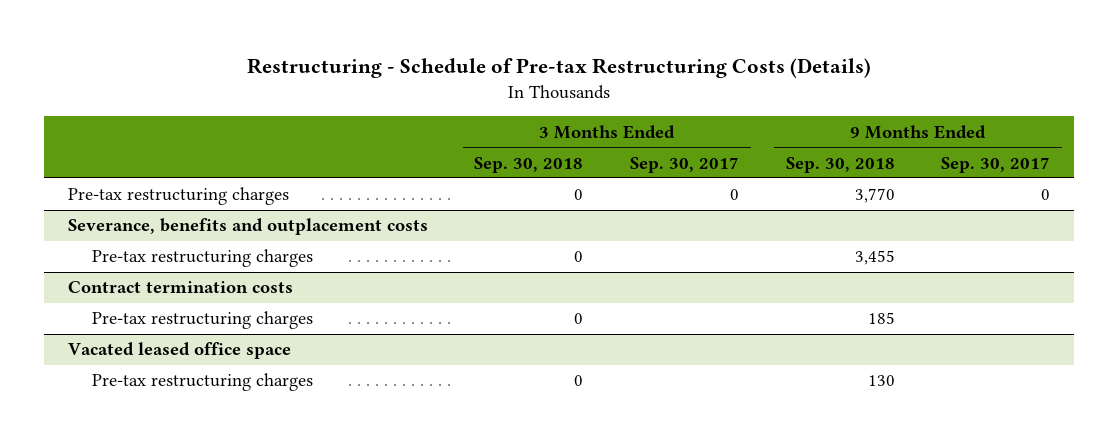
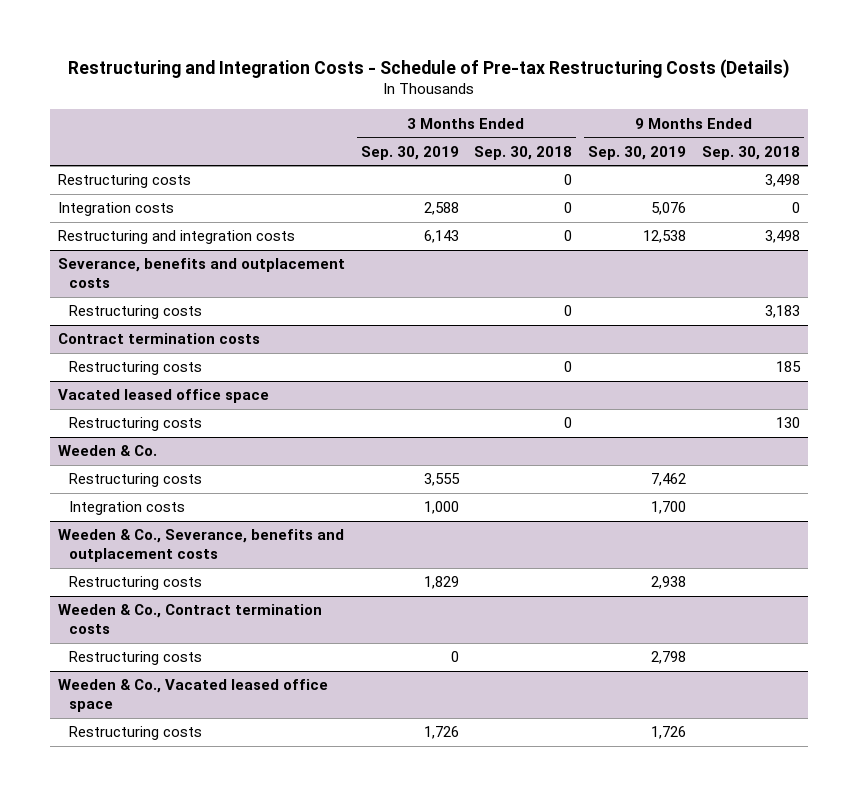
[246,57,871,78] Restructuring - Schedule of Pre-tax Restructuring Costs (Details) -> [67,58,790,78] Restructuring and Integration Costs - Schedule of Pre-tax Restructuring Costs (Details)
[629,156,739,173] Sep. 30, 2017 -> none
[941,156,1051,173] Sep. 30, 2017 -> none
none -> [360,145,459,160] Sep. 30, 2019
none -> [588,145,687,160] Sep. 30, 2019
[67,187,289,206] Pre-tax restructuring charges -> [57,174,191,189] Restructuring costs
[854,188,895,204] 3,770 -> [764,174,800,188] 3,498
none -> [57,202,174,217] Integration costs
none -> [57,230,295,245] Restructuring and integration costs
[91,249,313,268] Pre-tax restructuring charges -> [68,305,202,320] Restructuring costs
[854,250,895,266] 3,455 -> [764,305,800,319] 3,183
[91,311,313,330] Pre-tax restructuring charges -> [68,361,202,376] Restructuring costs
[91,373,313,392] Pre-tax restructuring charges -> [68,417,202,432] Restructuring costs
none -> [57,445,157,457] Weeden & Co.
none -> [68,473,202,488] Restructuring costs
none -> [68,501,185,516] Integration costs
none -> [57,529,344,563] Weeden & Co., Severance, benefits and outplacement costs
none -> [68,576,202,591] Restructuring costs
none -> [57,604,322,635] Weeden & Co., Contract termination costs
none -> [68,651,202,666] Restructuring costs
none -> [57,679,328,713] Weeden & Co., Vacated leased office space
none -> [68,726,202,741] Restructuring costs

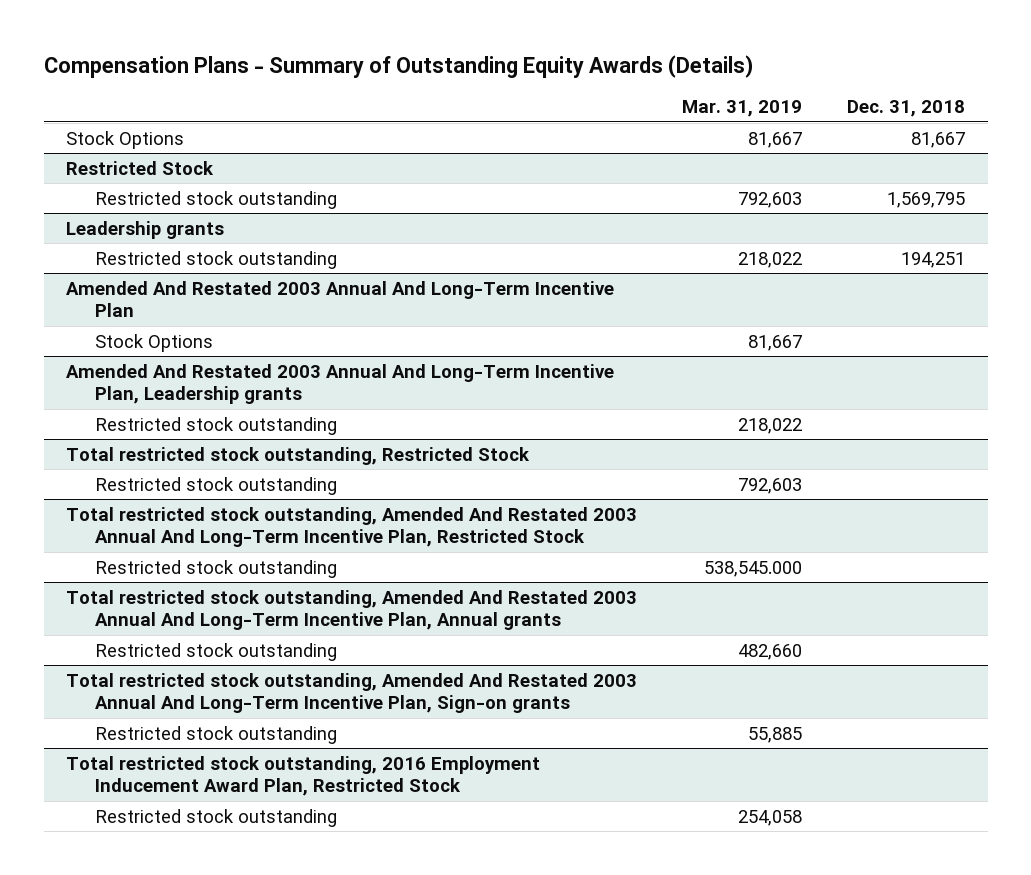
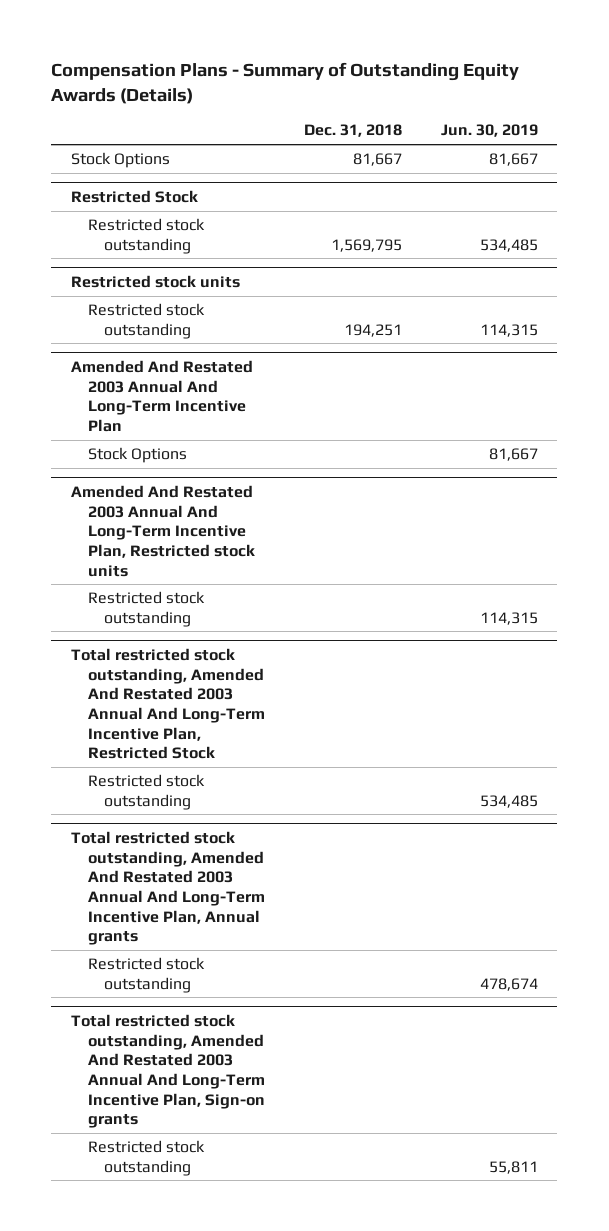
[682,100,803,118] Mar. 31, 2019 -> none
none -> [440,124,538,138] Jun. 30, 2019
[66,220,225,239] Leadership grants -> [70,274,240,288] Restricted stock units
[66,363,615,405] Amended And Restated 2003 Annual And Long-Term Incentive Plan, Leadership grants -> [70,484,255,577] Amended And Restated 2003 Annual And Long-Term Incentive Plan, Restricted stock units
[66,446,531,465] Total restricted stock outstanding, Restricted Stock -> none
[94,476,337,495] Restricted stock outstanding -> none
[66,755,541,797] Total restricted stock outstanding, 2016 Employment Inducement Award Plan, Restricted Stock -> none
[94,808,337,827] Restricted stock outstanding -> none

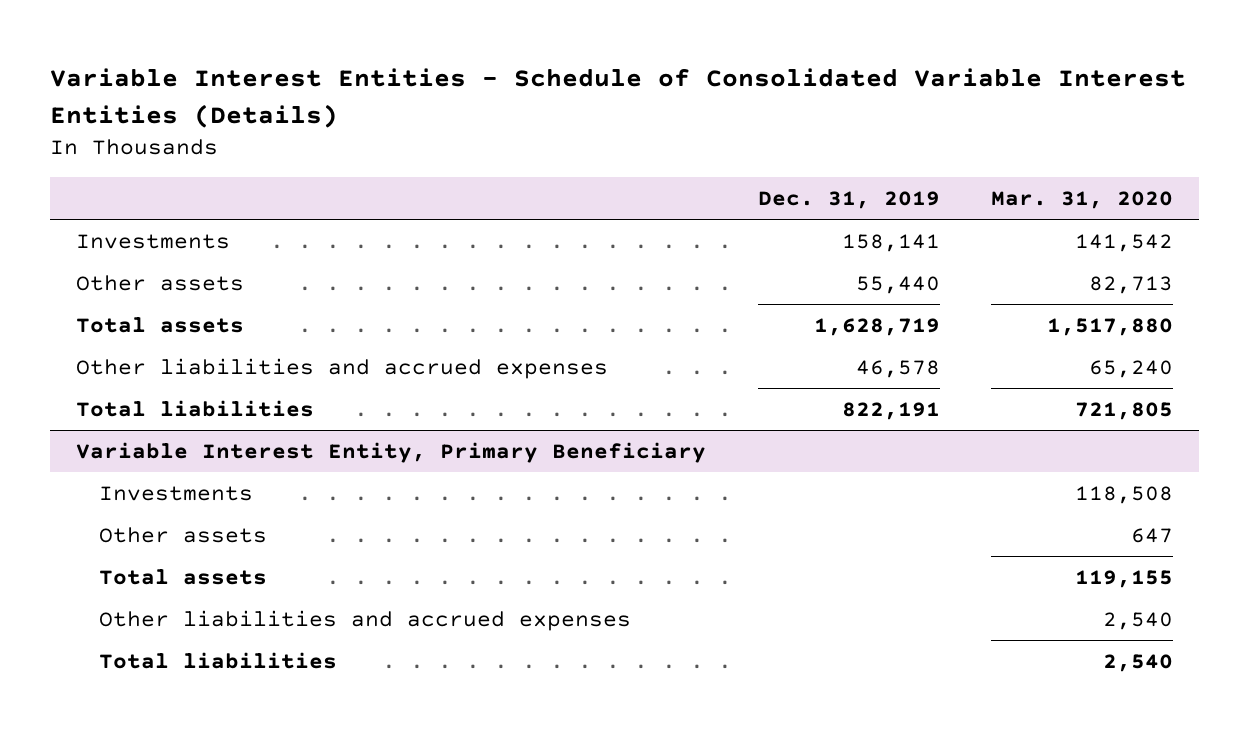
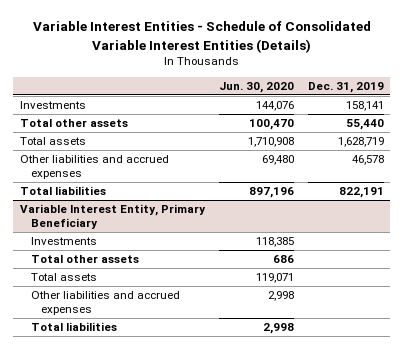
[991,191,1174,210] Mar. 31, 2020 -> none
none -> [218,82,294,94] Jun. 30, 2020
[76,274,245,291] Other assets -> [20,119,129,128] Total other assets
[99,526,268,543] Other assets -> [30,255,139,264] Total other assets

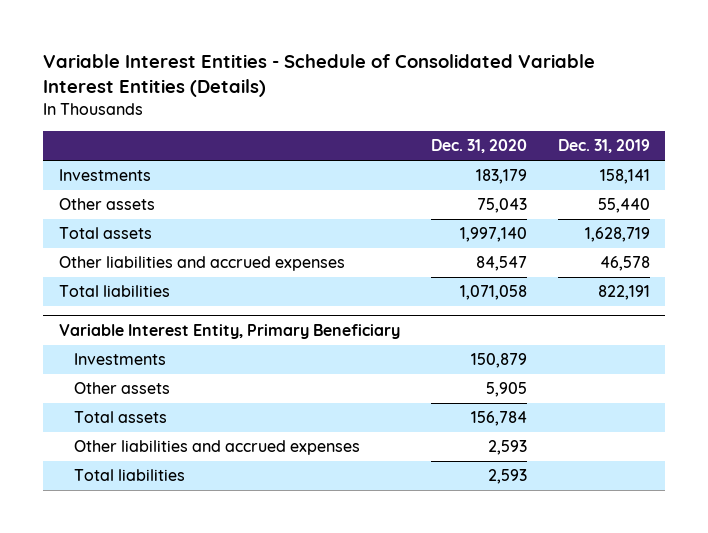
[218,82,294,94] Jun. 30, 2020 -> none
none -> [430,139,527,154] Dec. 31, 2020
[20,119,129,128] Total other assets -> [58,198,155,211] Other assets
[30,255,139,264] Total other assets -> [73,382,170,395] Other assets

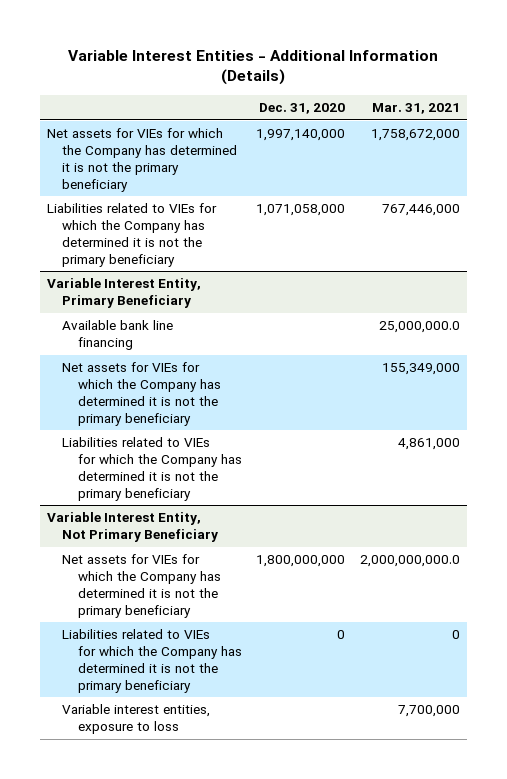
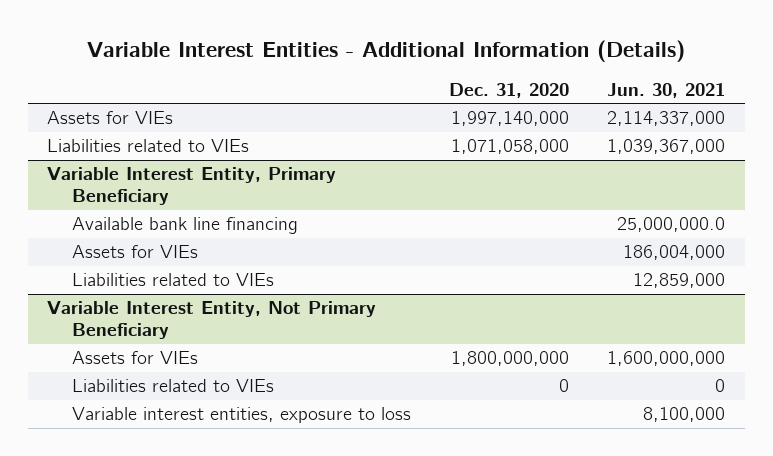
[371,103,460,115] Mar. 31, 2021 -> none
none -> [607,82,726,98] Jun. 30, 2021
[47,128,238,192] Net assets for VIEs for which the Company has determined it is not the primary beneficiary -> [47,111,174,125] Assets for VIEs
[47,203,218,267] Liabilities related to VIEs for which the Company has determined it is not the primary beneficiary -> [47,139,250,153] Liabilities related to VIEs
[62,362,221,426] Net assets for VIEs for which the Company has determined it is not the primary beneficiary -> [71,245,198,259] Assets for VIEs
[62,437,242,501] Liabilities related to VIEs for which the Company has determined it is not the primary beneficiary -> [71,273,274,287] Liabilities related to VIEs
[62,554,221,618] Net assets for VIEs for which the Company has determined it is not the primary beneficiary -> [71,351,198,365] Assets for VIEs
[62,629,242,693] Liabilities related to VIEs for which the Company has determined it is not the primary beneficiary -> [71,379,274,393] Liabilities related to VIEs

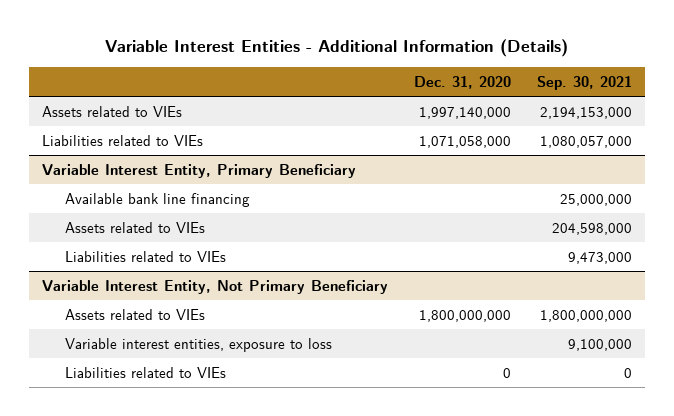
[607,82,726,98] Jun. 30, 2021 -> none
none -> [536,75,632,90] Sep. 30, 2021
[47,111,174,125] Assets for VIEs -> [41,105,182,117] Assets related to VIEs
[71,245,198,259] Assets for VIEs -> [64,221,205,233] Assets related to VIEs
[71,351,198,365] Assets for VIEs -> [64,308,205,320] Assets related to VIEs
[71,379,274,393] Liabilities related to VIEs -> [64,366,226,378] Liabilities related to VIEs

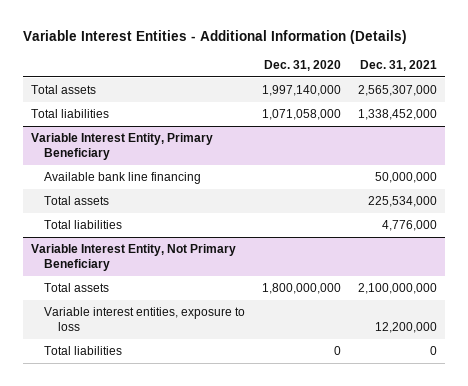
[536,75,632,90] Sep. 30, 2021 -> none
none -> [359,59,437,71] Dec. 31, 2021
[41,105,182,117] Assets related to VIEs -> [31,85,97,95] Total assets
[41,134,203,146] Liabilities related to VIEs -> [31,109,110,119] Total liabilities
[64,221,205,233] Assets related to VIEs -> [44,196,110,206] Total assets
[64,250,226,262] Liabilities related to VIEs -> [44,220,123,230] Total liabilities
[64,308,205,320] Assets related to VIEs -> [44,283,110,293] Total assets
[64,366,226,378] Liabilities related to VIEs -> [44,346,123,356] Total liabilities

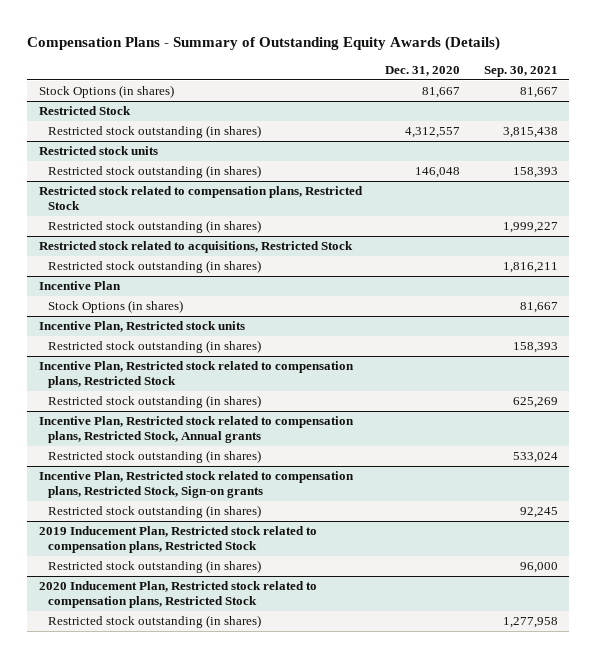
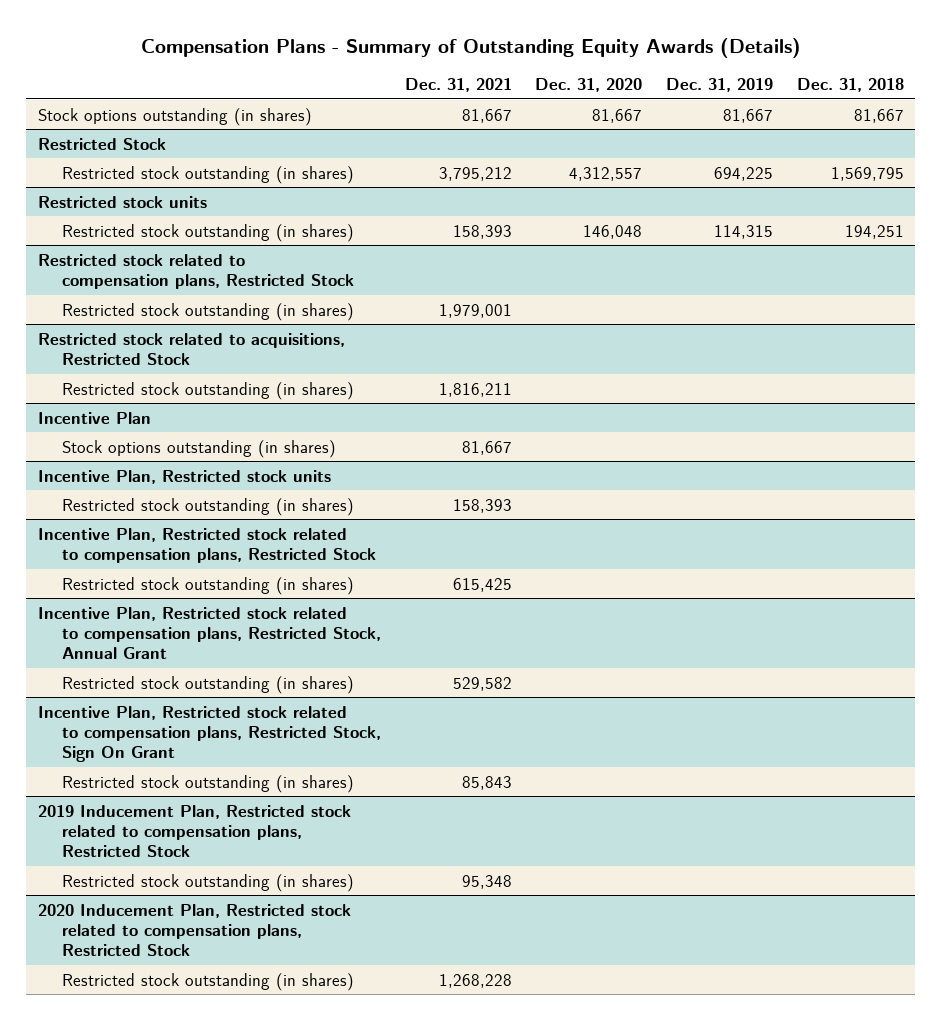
[483,65,558,77] Sep. 30, 2021 -> none
none -> [404,78,512,93] Dec. 31, 2021
none -> [666,78,774,93] Dec. 31, 2019
none -> [796,78,904,93] Dec. 31, 2018
[38,85,174,99] Stock Options (in shares) -> [37,107,312,126] Stock options outstanding (in shares)
[47,300,183,314] Stock Options (in shares) -> [62,439,337,458] Stock options outstanding (in shares)
[38,416,354,444] Incentive Plan, Restricted stock related to compensation plans, Restricted Stock, Annual grants -> [37,606,382,660] Incentive Plan, Restricted stock related to compensation plans, Restricted Stock, Annual Grant
[38,471,354,499] Incentive Plan, Restricted stock related to compensation plans, Restricted Stock, Sign-on grants -> [37,705,382,763] Incentive Plan, Restricted stock related to compensation plans, Restricted Stock, Sign On Grant

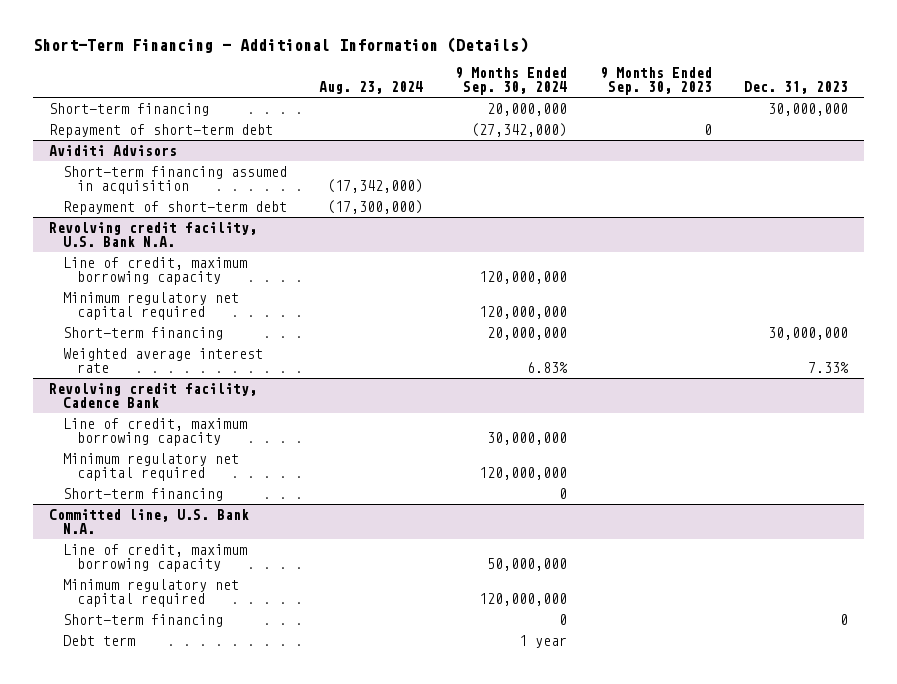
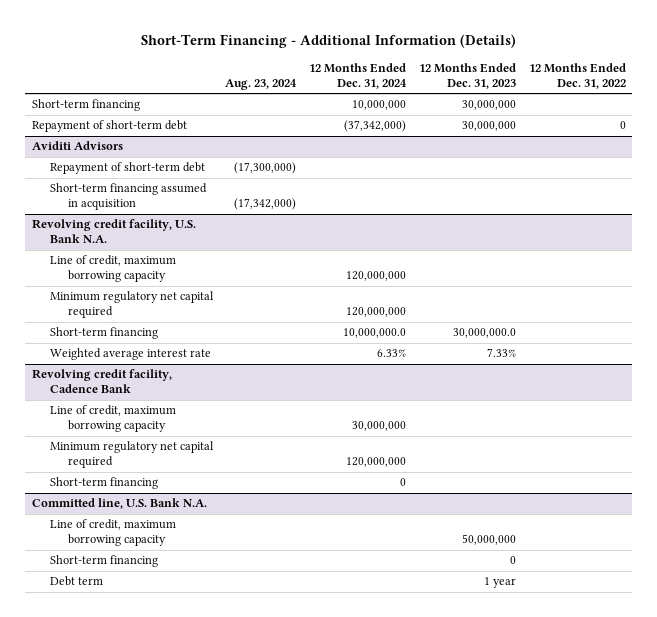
[455,66,568,96] 9 Months Ended Sep. 30, 2024 -> none
[599,66,712,96] 9 Months Ended Sep. 30, 2023 -> none
[743,81,848,95] Dec. 31, 2023 -> none
none -> [309,62,408,89] 12 Months Ended Dec. 31, 2024
none -> [418,62,516,89] 12 Months Ended Dec. 31, 2023
none -> [528,62,626,89] 12 Months Ended Dec. 31, 2022
[62,165,287,195] Short-term financing assumed in acquisition -> [49,183,207,211] Short-term financing assumed in acquisition
[62,578,239,608] Minimum regulatory net capital required -> none

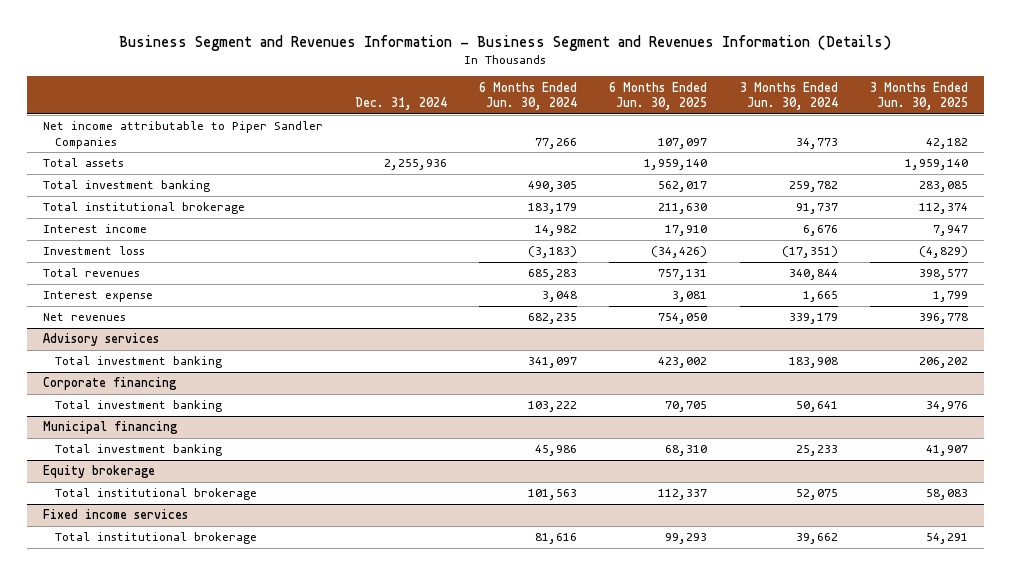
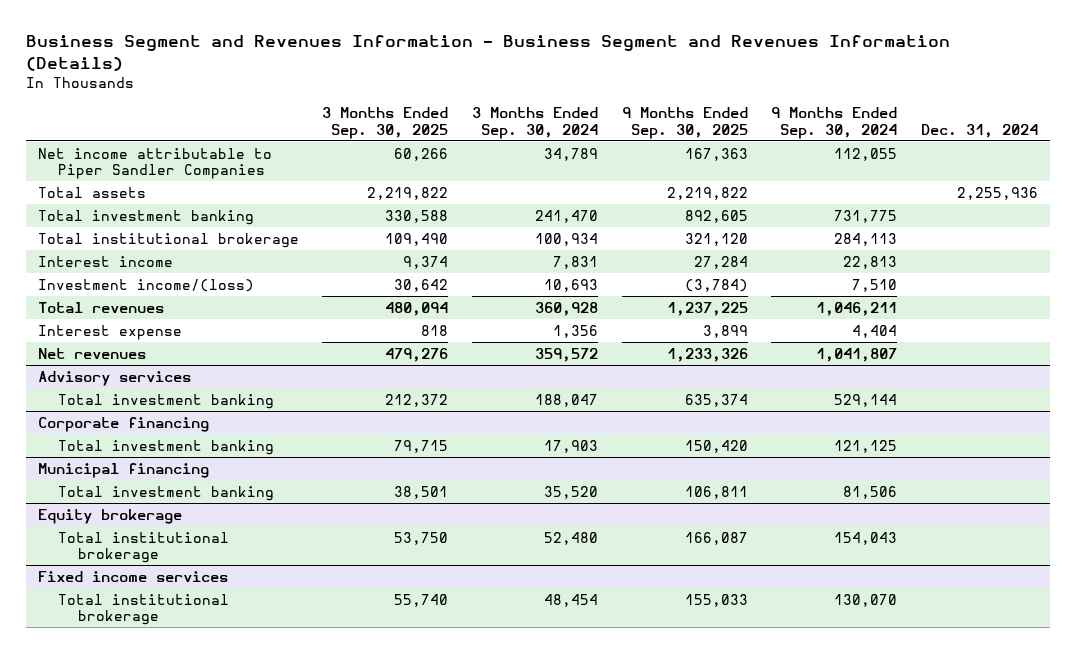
[479,81,578,110] 6 Months Ended Jun. 30, 2024 -> none
[609,81,708,110] 6 Months Ended Jun. 30, 2025 -> none
[739,81,838,110] 3 Months Ended Jun. 30, 2024 -> none
[869,81,968,110] 3 Months Ended Jun. 30, 2025 -> none
none -> [322,107,449,139] 3 Months Ended Sep. 30, 2025
none -> [471,107,598,139] 3 Months Ended Sep. 30, 2024
none -> [621,107,748,139] 9 Months Ended Sep. 30, 2025
none -> [771,107,898,139] 9 Months Ended Sep. 30, 2024
[42,246,145,256] Investment loss -> [37,278,254,292] Investment income/(loss)

